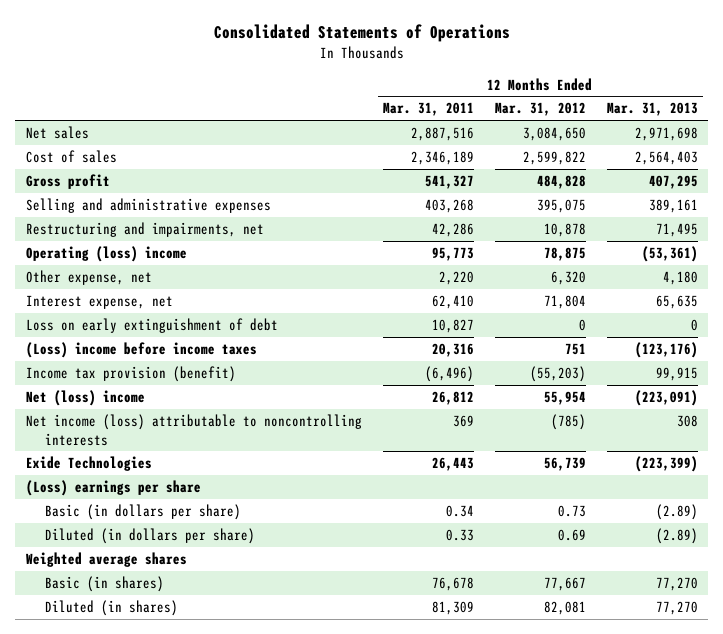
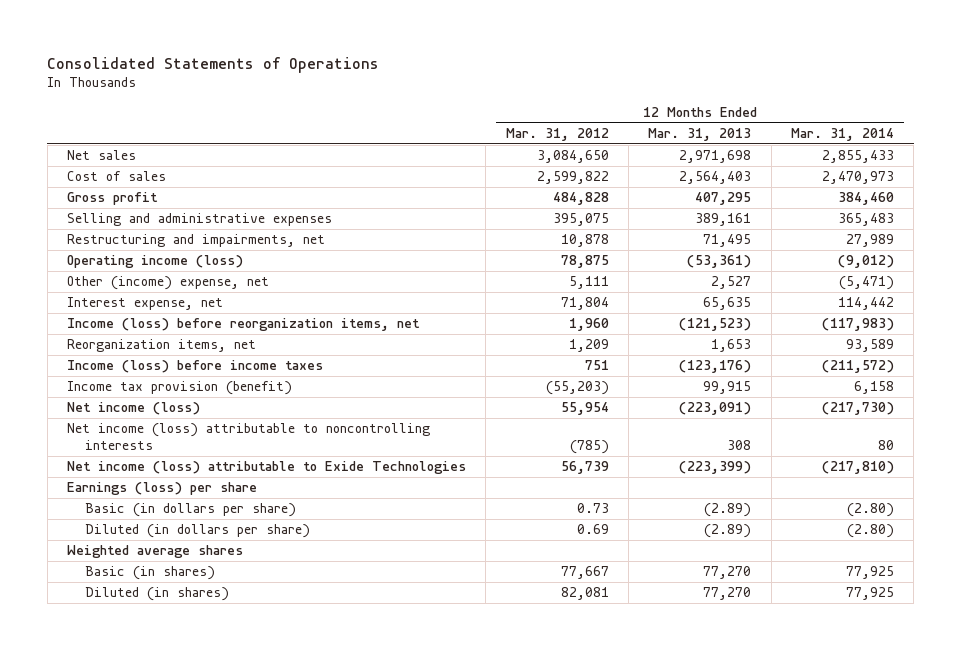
[382,102,474,117] Mar. 31, 2011 -> none
none -> [790,128,894,142] Mar. 31, 2014
[25,246,187,263] Operating (loss) income -> [67,255,244,269] Operating income (loss)
[25,270,152,286] Other expense, net -> [67,276,270,291] Other (income) expense, net
[550,271,586,286] 6,320 -> [568,276,609,290] 5,111
[662,271,698,286] 4,180 -> [711,276,752,290] 2,527
[25,318,278,334] Loss on early extinguishment of debt -> none
none -> [67,318,421,332] Income (loss) before reorganization items, net
none -> [67,339,257,353] Reorganization items, net
[25,342,257,359] (Loss) income before income taxes -> [67,360,324,374] Income (loss) before income taxes
[25,390,145,407] Net (loss) income -> [67,402,201,416] Net income (loss)
[25,456,152,472] Exide Technologies -> [67,461,467,475] Net income (loss) attributable to Exide Technologies
[25,480,201,497] (Loss) earnings per share -> [67,482,258,496] Earnings (loss) per share

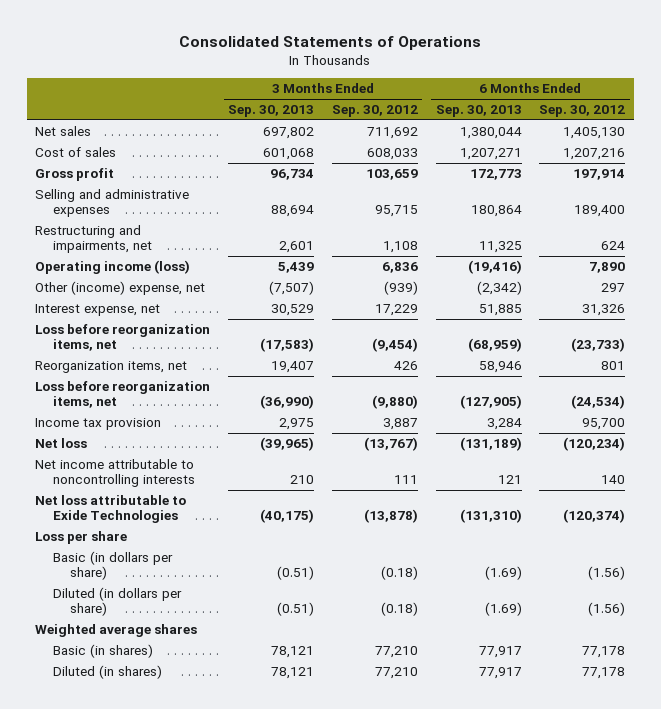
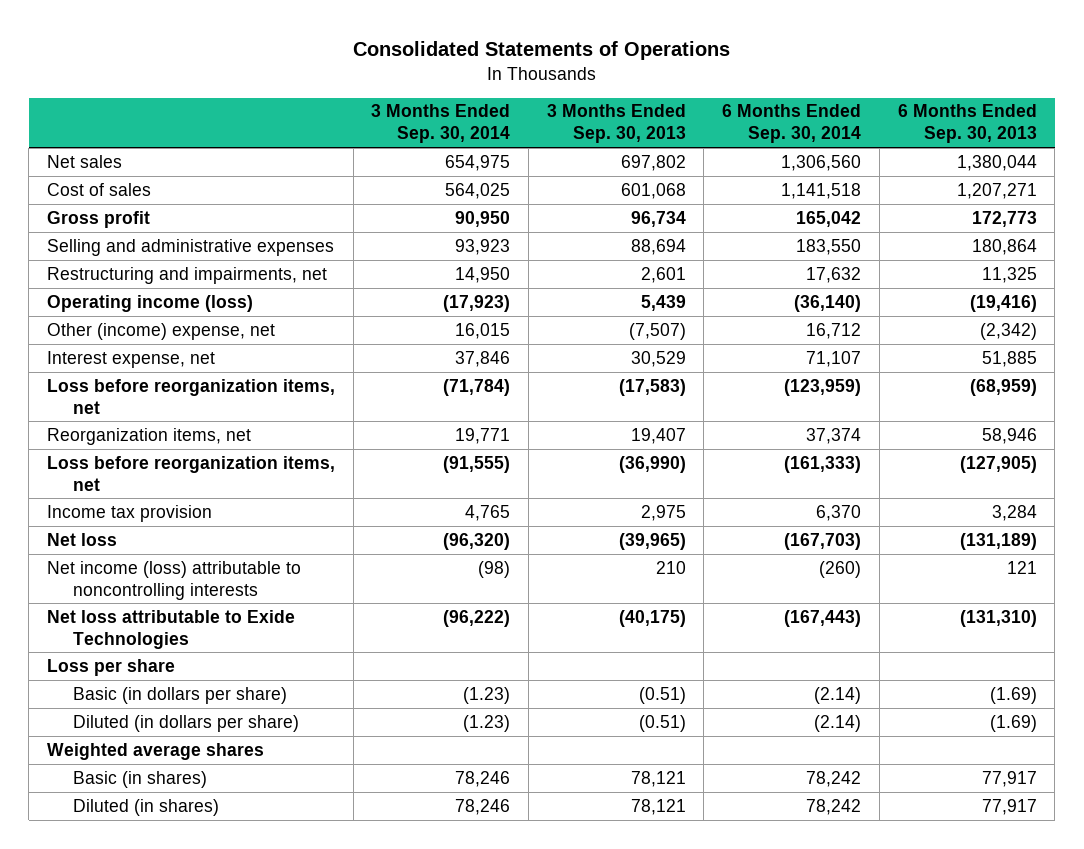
[331,104,418,117] Sep. 30, 2012 -> none
[539,104,626,117] Sep. 30, 2012 -> none
none -> [371,104,511,144] 3 Months Ended Sep. 30, 2014
none -> [722,104,862,144] 6 Months Ended Sep. 30, 2014
[35,458,195,488] Net income attributable to noncontrolling interests -> [47,560,302,600] Net income (loss) attributable to noncontrolling interests

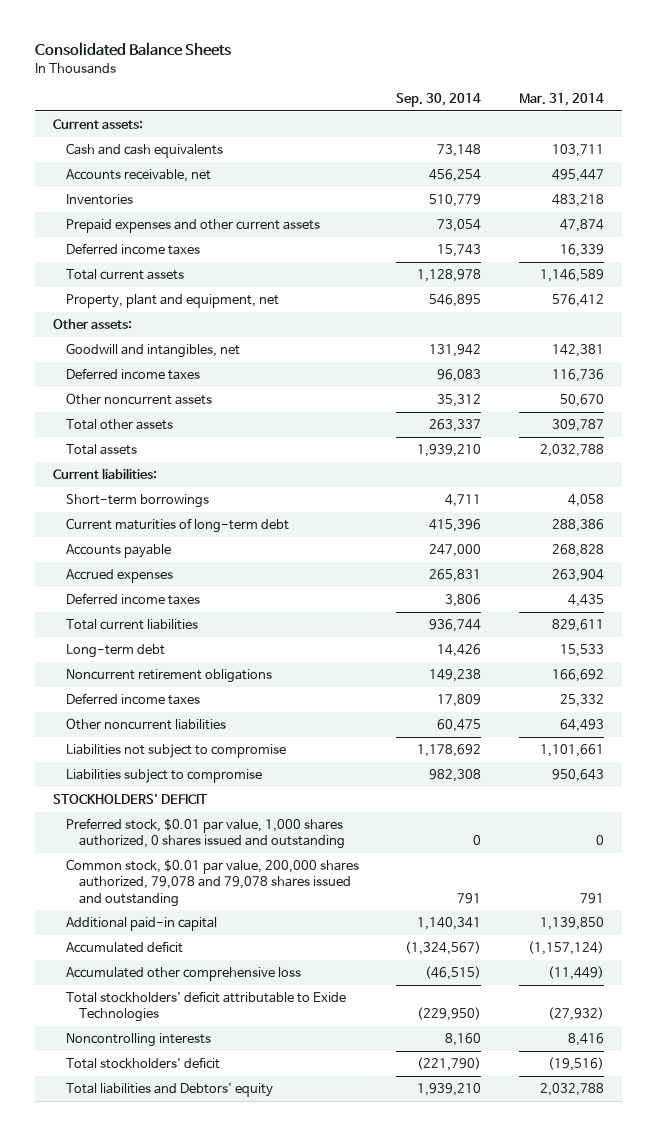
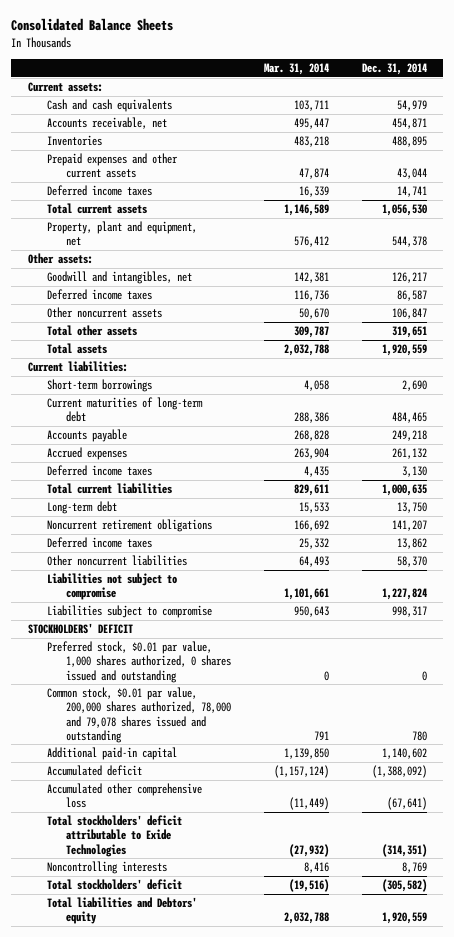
[396,93,482,108] Sep. 30, 2014 -> none
none -> [361,62,427,75] Dec. 31, 2014
[65,859,359,907] Common stock, $0.01 par value, 200,000 shares authorized, 79,078 and 79,078 shares issued and outstanding -> [46,687,232,743] Common stock, $0.01 par value, 200,000 shares authorized, 78,000 and 79,078 shares issued and outstanding

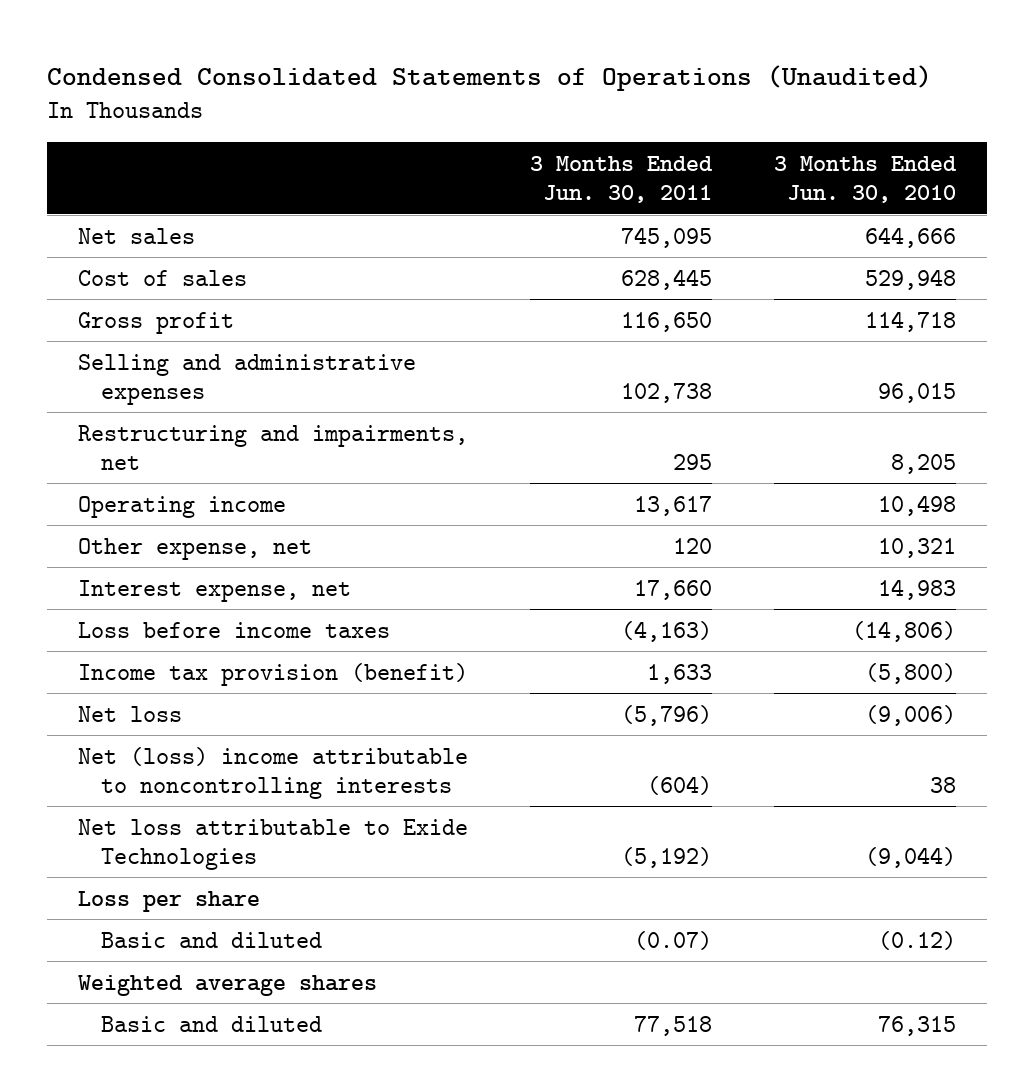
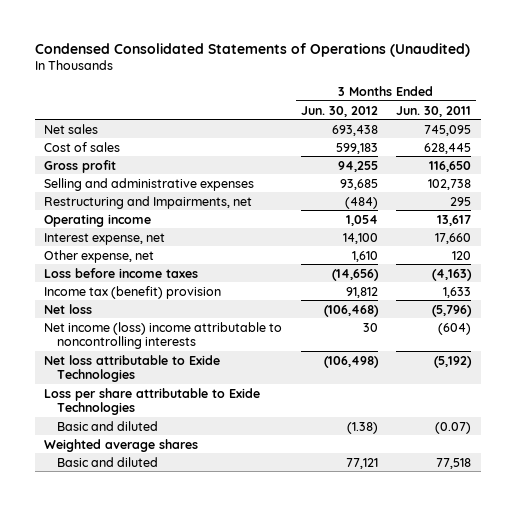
[773,155,957,203] 3 Months Ended Jun. 30, 2010 -> none
none -> [300,105,378,117] Jun. 30, 2012
[77,424,468,470] Restructuring and impairments, net -> [43,195,252,209] Restructuring and Impairments, net
[77,537,312,560] Other expense, net -> [43,249,154,263] Other expense, net
[77,662,468,686] Income tax provision (benefit) -> [43,285,221,299] Income tax (benefit) provision
[77,746,468,799] Net (loss) income attributable to noncontrolling interests -> [43,321,282,350] Net income (loss) income attributable to noncontrolling interests
[77,890,260,912] Loss per share -> [43,387,260,416] Loss per share attributable to Exide Technologies

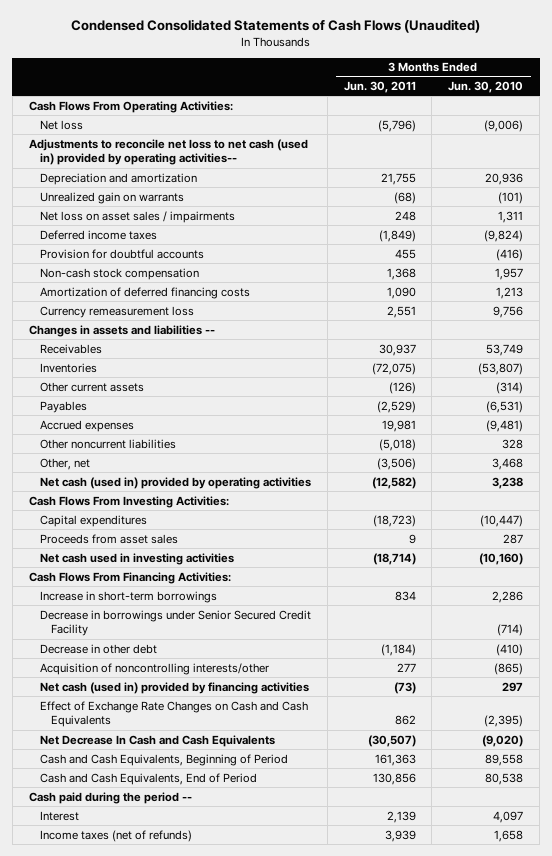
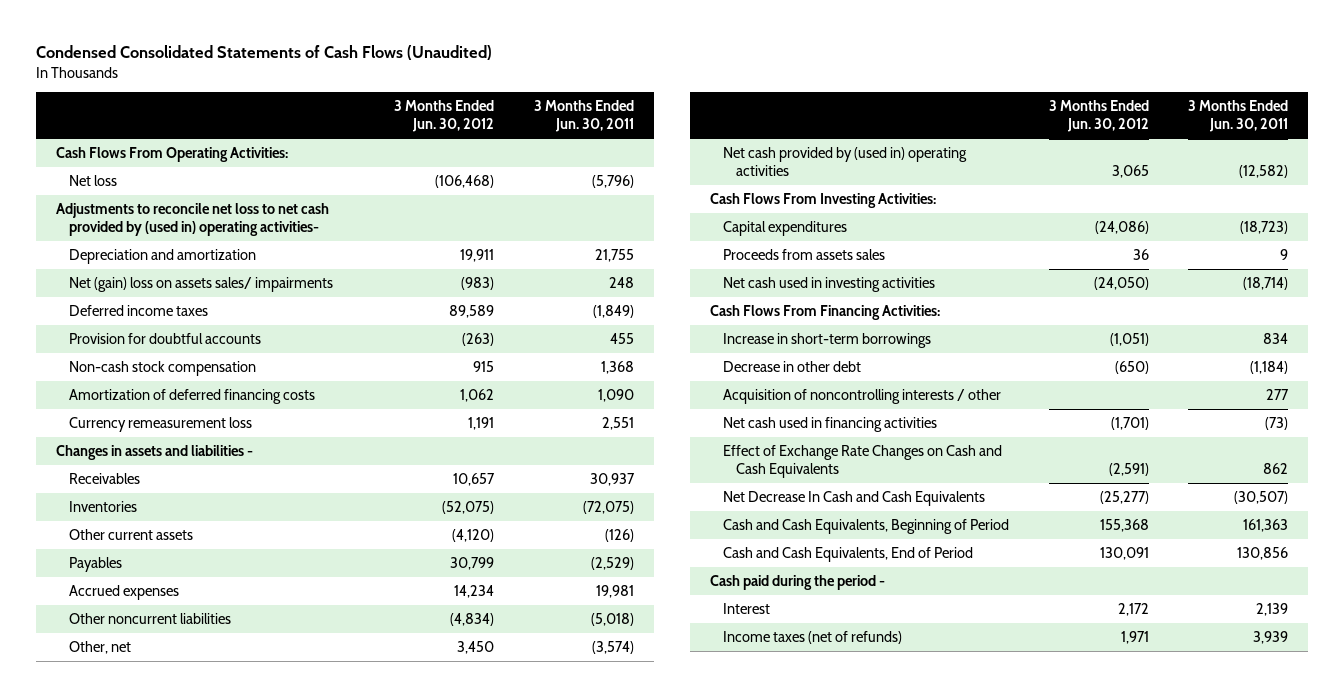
[448,81,524,94] Jun. 30, 2010 -> none
none -> [394,100,495,133] 3 Months Ended Jun. 30, 2012
[28,138,308,166] Adjustments to reconcile net loss to net cash (used in) provided by operating activities-- -> [55,202,329,237] Adjustments to reconcile net loss to net cash provided by (used in) operating activities-
[40,191,185,204] Unrealized gain on warrants -> none
[40,210,236,223] Net loss on asset sales / impairments -> [68,276,333,292] Net (gain) loss on assets sales/ impairments
[28,324,215,337] Changes in assets and liabilities -- -> [55,444,253,460] Changes in assets and liabilities -
[376,457,416,470] (3,506) -> [592,640,635,654] (3,574)
[40,476,312,489] Net cash (used in) provided by operating activities -> [723,146,968,177] Net cash provided by (used in) operating activities
[40,533,179,544] Proceeds from asset sales -> [723,248,886,260] Proceeds from assets sales
[40,609,312,637] Decrease in borrowings under Senior Secured Credit Facility -> none
[40,662,270,675] Acquisition of noncontrolling interests/other -> [723,388,1002,404] Acquisition of noncontrolling interests / other
[40,681,310,694] Net cash (used in) provided by financing activities -> [723,416,938,432] Net cash used in financing activities
[28,791,192,804] Cash paid during the period -- -> [709,574,885,590] Cash paid during the period -

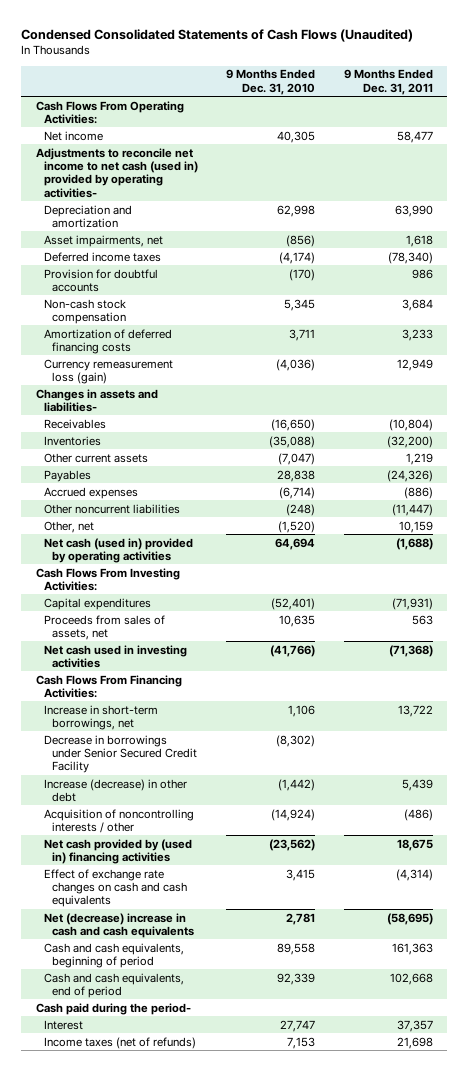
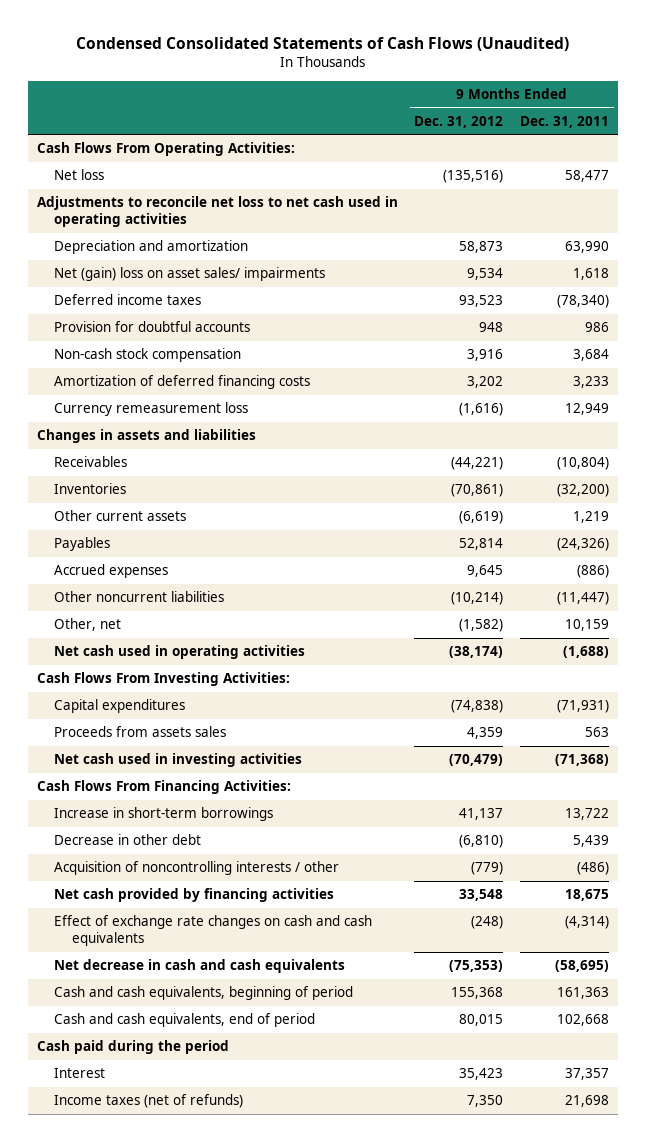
[226,69,316,95] 9 Months Ended Dec. 31, 2010 -> none
none -> [414,115,504,128] Dec. 31, 2012
[43,130,103,141] Net income -> [54,169,105,181] Net loss
[35,147,198,198] Adjustments to reconcile net income to net cash (used in) provided by operating activities- -> [36,196,398,228] Adjustments to reconcile net loss to net cash used in operating activities
[43,234,163,247] Asset impairments, net -> [54,267,326,282] Net (gain) loss on asset sales/ impairments
[43,358,173,384] Currency remeasurement loss (gain) -> [54,402,249,417] Currency remeasurement loss
[35,388,158,412] Changes in assets and liabilities- -> [36,429,256,444] Changes in assets and liabilities
[43,537,193,563] Net cash (used in) provided by operating activities -> [54,645,306,660] Net cash used in operating activities
[43,614,165,640] Proceeds from sales of assets, net -> [54,726,227,738] Proceeds from assets sales
[43,734,197,774] Decrease in borrowings under Senior Secured Credit Facility -> none
[43,704,158,730] Increase in short-term borrowings, net -> [54,807,274,822] Increase in short-term borrowings
[43,778,187,802] Increase (decrease) in other debt -> [54,834,202,846] Decrease in other debt
[43,838,192,864] Net cash provided by (used in) financing activities -> [54,888,335,903] Net cash provided by financing activities
[43,912,194,938] Net (decrease) increase in cash and cash equivalents -> [54,959,346,974] Net decrease in cash and cash equivalents
[35,1002,191,1015] Cash paid during the period- -> [36,1040,229,1055] Cash paid during the period

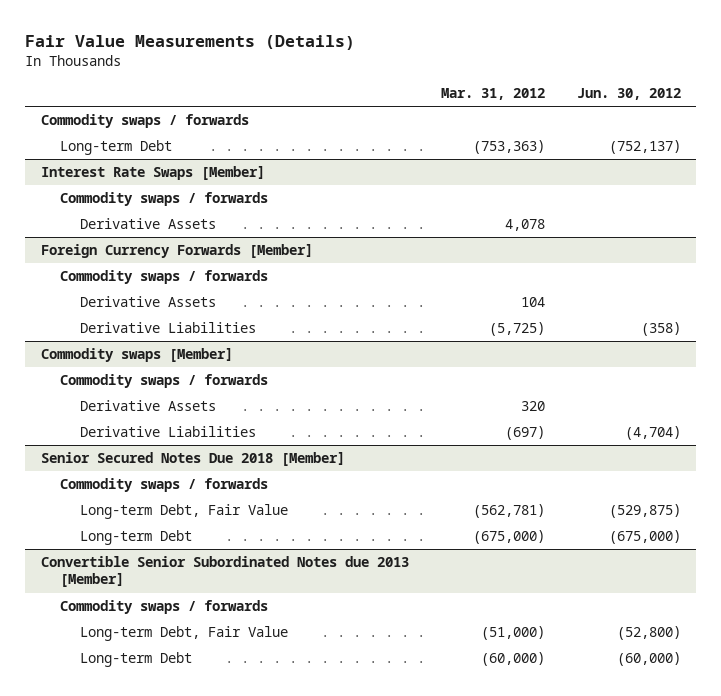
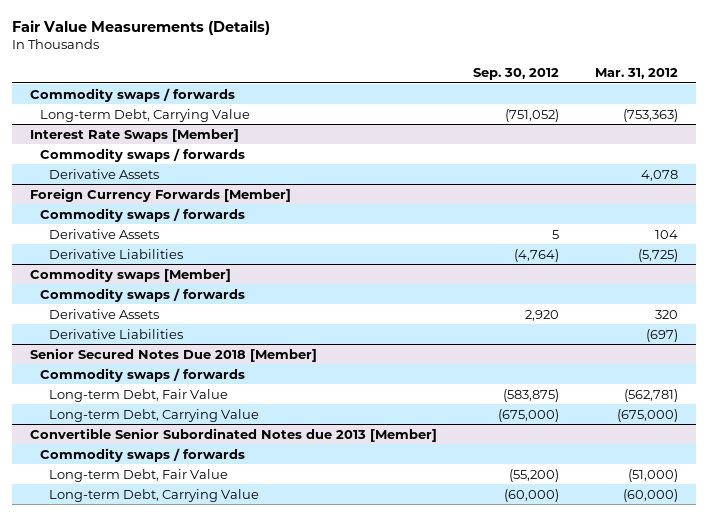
[576,88,681,101] Jun. 30, 2012 -> none
none -> [472,68,559,81] Sep. 30, 2012
[60,140,173,156] Long-term Debt -> [39,108,250,122] Long-term Debt, Carrying Value
[79,530,192,546] Long-term Debt -> [49,408,260,422] Long-term Debt, Carrying Value
[79,652,192,668] Long-term Debt -> [49,488,260,502] Long-term Debt, Carrying Value

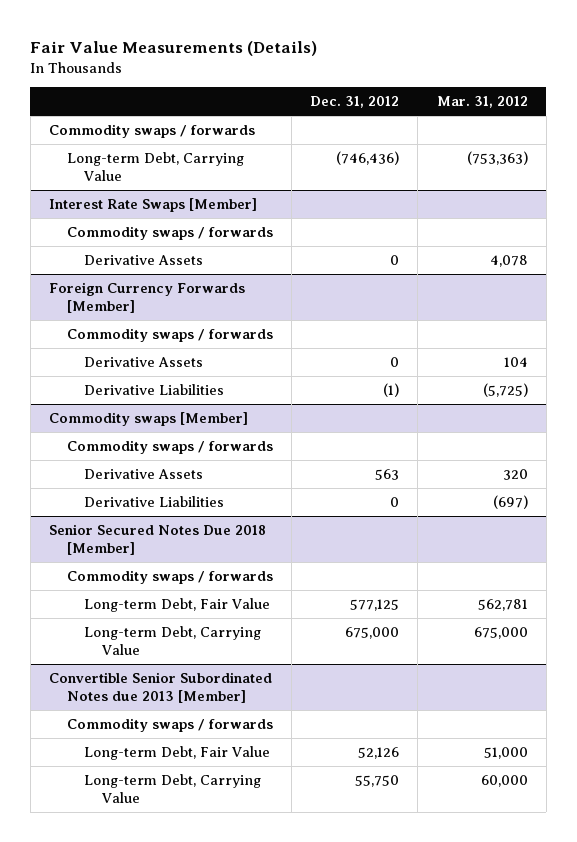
[472,68,559,81] Sep. 30, 2012 -> none
none -> [310,96,400,109] Dec. 31, 2012
[623,388,678,402] (562,781) -> [477,599,528,612] 562,781
[616,408,678,422] (675,000) -> [473,627,528,640] 675,000
[627,468,678,482] (51,000) -> [483,747,528,760] 51,000
[622,488,678,502] (60,000) -> [480,775,528,788] 60,000

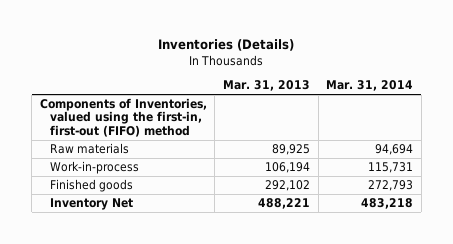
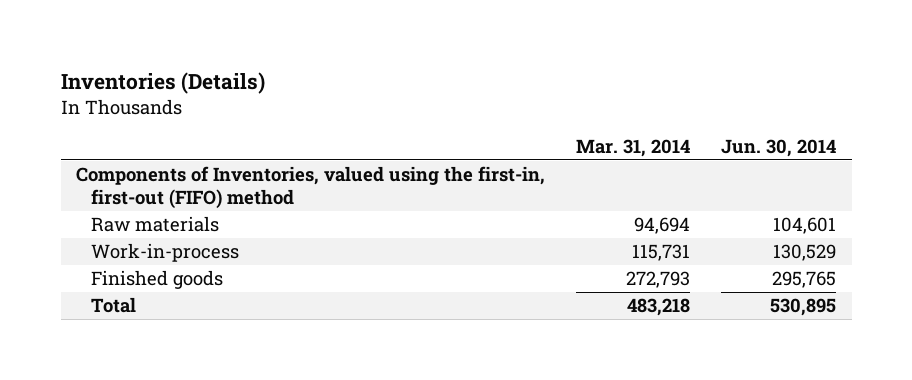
[222,80,310,92] Mar. 31, 2013 -> none
none -> [721,138,837,157] Jun. 30, 2014
[50,198,134,211] Inventory Net -> [91,297,137,314] Total

